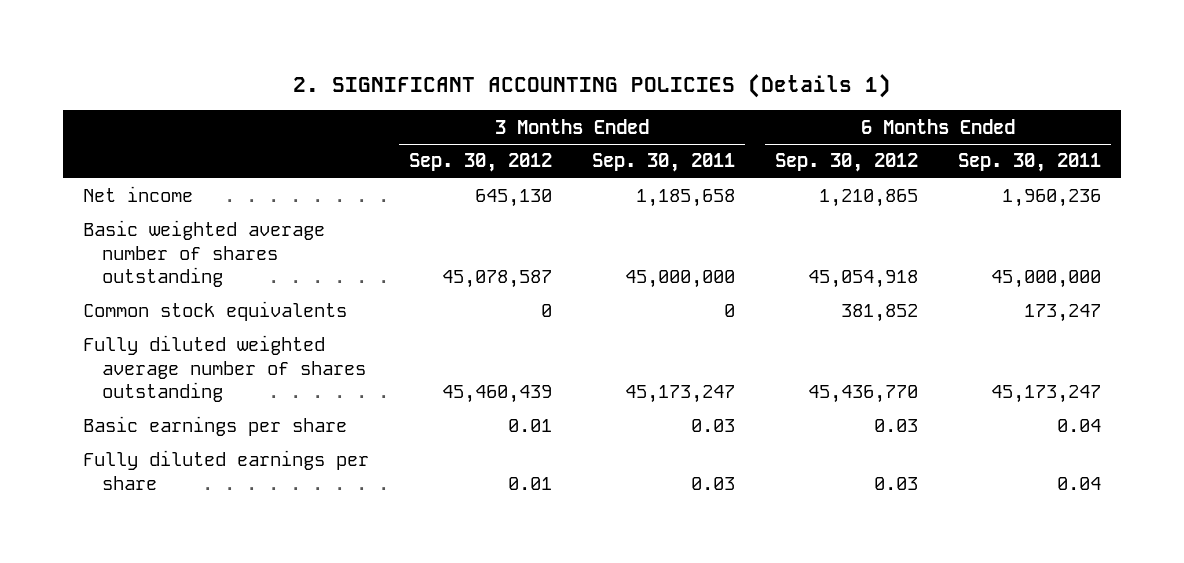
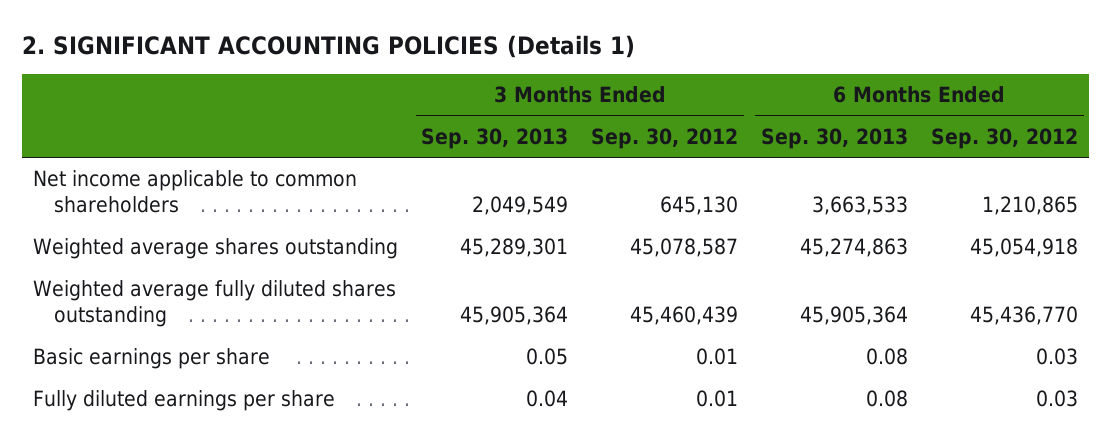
[591,153,735,173] Sep. 30, 2011 -> none
[957,153,1101,173] Sep. 30, 2011 -> none
none -> [421,127,569,149] Sep. 30, 2013
none -> [760,127,908,149] Sep. 30, 2013
[83,301,348,322] Common stock equivalents -> none
[83,186,194,203] Net income -> [33,170,358,214] Net income applicable to common shareholders
[83,220,326,288] Basic weighted average number of shares outstanding -> [33,238,399,260] Weighted average shares outstanding
[83,335,367,403] Fully diluted weighted average number of shares outstanding -> [33,280,397,328] Weighted average fully diluted shares outstanding

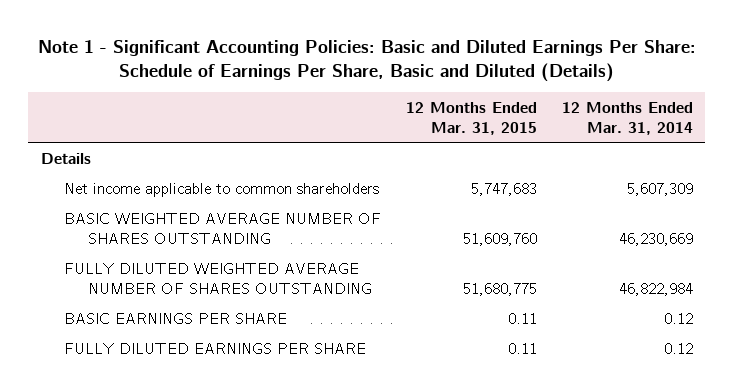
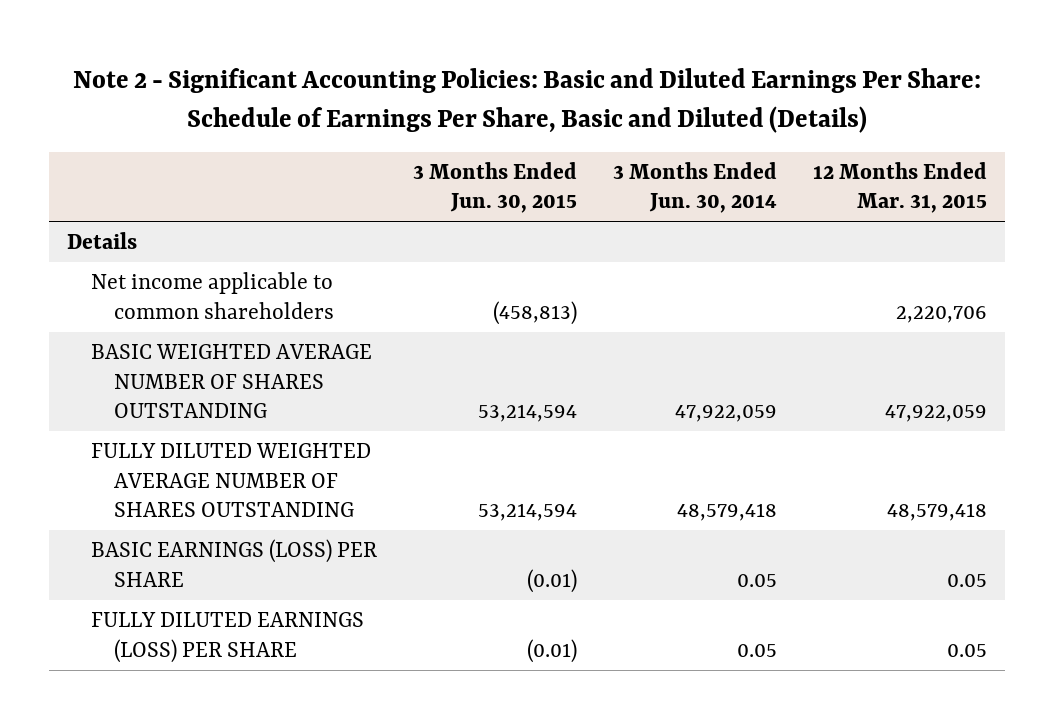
[37,39,696,82] Note 1 - Significant Accounting Policies: Basic and Diluted Earnings Per Share: Schedule of Earnings Per Share, Basic and Diluted (Details) -> [72,67,981,133] Note 2 - Significant Accounting Policies: Basic and Diluted Earnings Per Share: Schedule of Earnings Per Share, Basic and Diluted (Details)
[561,101,693,135] 12 Months Ended Mar. 31, 2014 -> none
none -> [412,161,577,214] 3 Months Ended Jun. 30, 2015
none -> [612,161,777,214] 3 Months Ended Jun. 30, 2014
[470,183,537,197] 5,747,683 -> [895,305,987,323] 2,220,706
[462,233,537,247] 51,609,760 -> [884,405,987,423] 47,922,059
[462,283,537,297] 51,680,775 -> [886,503,987,522] 48,579,418
[64,313,288,325] BASIC EARNINGS PER SHARE -> [90,539,377,587] BASIC EARNINGS (LOSS) PER SHARE
[507,313,537,325] 0.11 -> [946,573,987,587] 0.05
[64,343,367,355] FULLY DILUTED EARNINGS PER SHARE -> [90,612,364,663] FULLY DILUTED EARNINGS (LOSS) PER SHARE
[507,343,537,355] 0.11 -> [946,643,987,657] 0.05

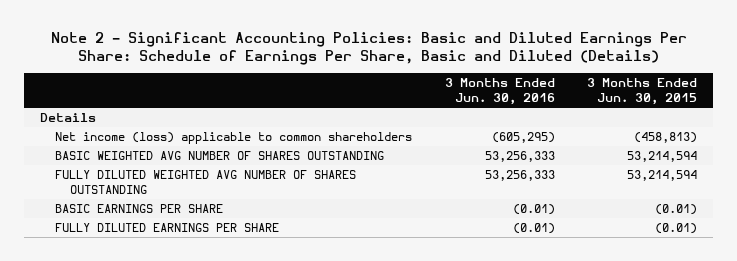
[612,161,777,214] 3 Months Ended Jun. 30, 2014 -> none
[812,161,987,214] 12 Months Ended Mar. 31, 2015 -> none
none -> [444,78,555,106] 3 Months Ended Jun. 30, 2016
[90,272,335,319] Net income applicable to common shareholders -> [55,132,413,145] Net income (loss) applicable to common shareholders
[90,344,372,419] BASIC WEIGHTED AVERAGE NUMBER OF SHARES OUTSTANDING -> [55,151,385,161] BASIC WEIGHTED AVG NUMBER OF SHARES OUTSTANDING
[90,443,371,518] FULLY DILUTED WEIGHTED AVERAGE NUMBER OF SHARES OUTSTANDING -> [55,170,357,194] FULLY DILUTED WEIGHTED AVG NUMBER OF SHARES OUTSTANDING
[90,539,377,587] BASIC EARNINGS (LOSS) PER SHARE -> [55,204,224,214] BASIC EARNINGS PER SHARE
[90,612,364,663] FULLY DILUTED EARNINGS (LOSS) PER SHARE -> [55,223,280,233] FULLY DILUTED EARNINGS PER SHARE

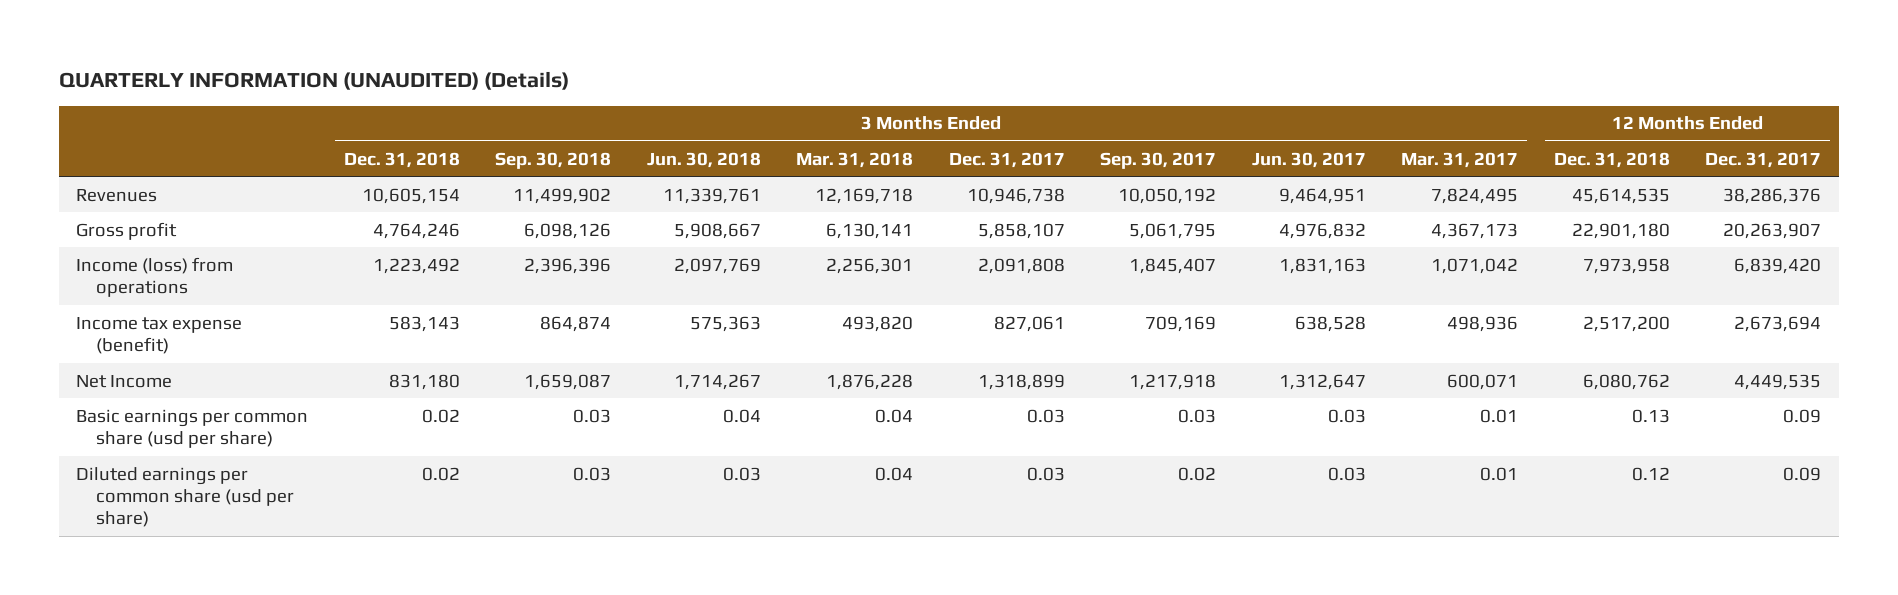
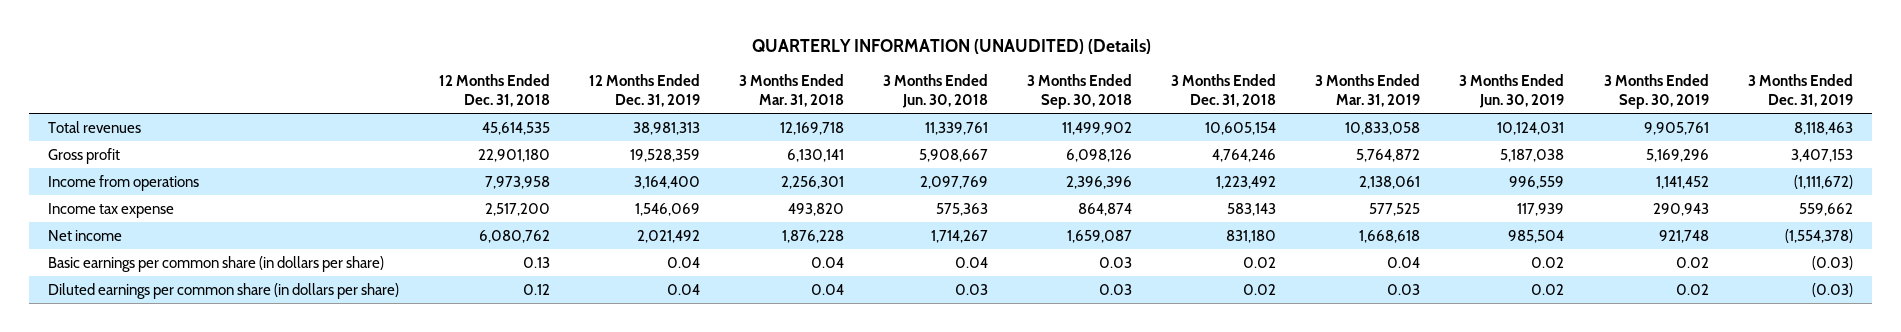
[948,151,1065,168] Dec. 31, 2017 -> none
[1100,151,1217,169] Sep. 30, 2017 -> none
[1251,151,1366,168] Jun. 30, 2017 -> none
[1401,151,1519,168] Mar. 31, 2017 -> none
[1705,151,1822,168] Dec. 31, 2017 -> none
none -> [588,73,700,108] 12 Months Ended Dec. 31, 2019
none -> [1315,73,1421,108] 3 Months Ended Mar. 31, 2019
none -> [1459,73,1565,109] 3 Months Ended Jun. 30, 2019
none -> [1603,73,1709,110] 3 Months Ended Sep. 30, 2019
none -> [1747,73,1853,108] 3 Months Ended Dec. 31, 2019
[76,188,158,202] Revenues -> [48,120,142,133] Total revenues
[76,256,234,298] Income (loss) from operations -> [48,174,200,191] Income from operations
[76,316,243,355] Income tax expense (benefit) -> [48,202,175,218] Income tax expense
[76,374,173,388] Net Income -> [48,229,123,241] Net income
[76,408,309,449] Basic earnings per common share (usd per share) -> [48,255,385,272] Basic earnings per common share (in dollars per share)
[76,466,294,528] Diluted earnings per common share (usd per share) -> [48,282,400,299] Diluted earnings per common share (in dollars per share)

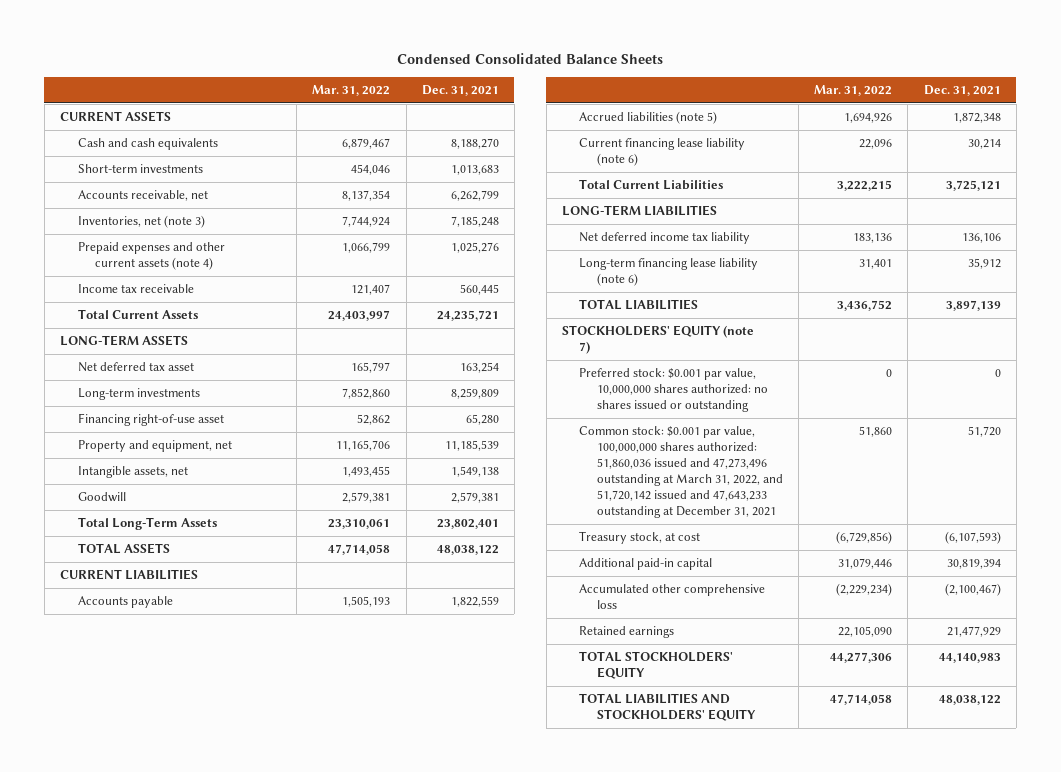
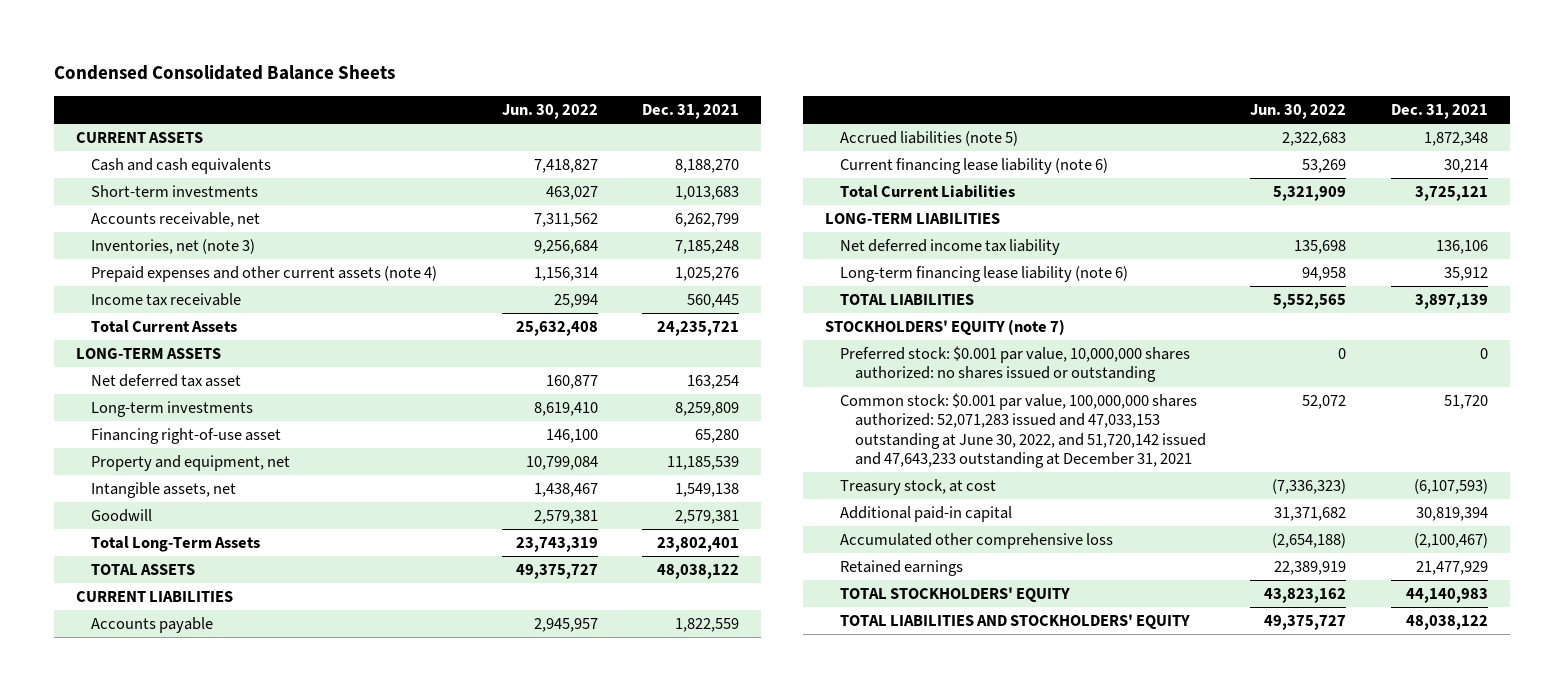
[312,85,391,97] Mar. 31, 2022 -> none
none -> [501,104,598,120] Jun. 30, 2022
[579,426,784,519] Common stock: $0.001 par value, 100,000,000 shares authorized: 51,860,036 issued and 47,273,496 outstanding at March 31, 2022, and 51,720,142 issued and 47,643,233 outstanding at December 31, 2021 -> [839,393,1207,468] Common stock: $0.001 par value, 100,000,000 shares authorized: 52,071,283 issued and 47,033,153 outstanding at June 30, 2022, and 51,720,142 issued and 47,643,233 outstanding at December 31, 2021

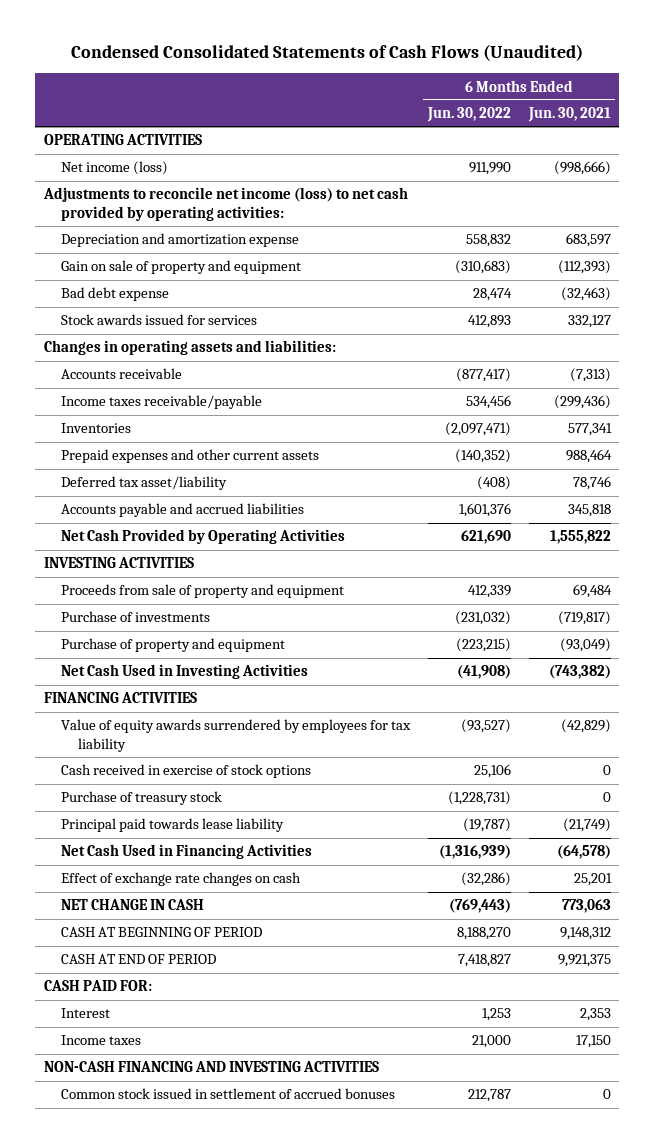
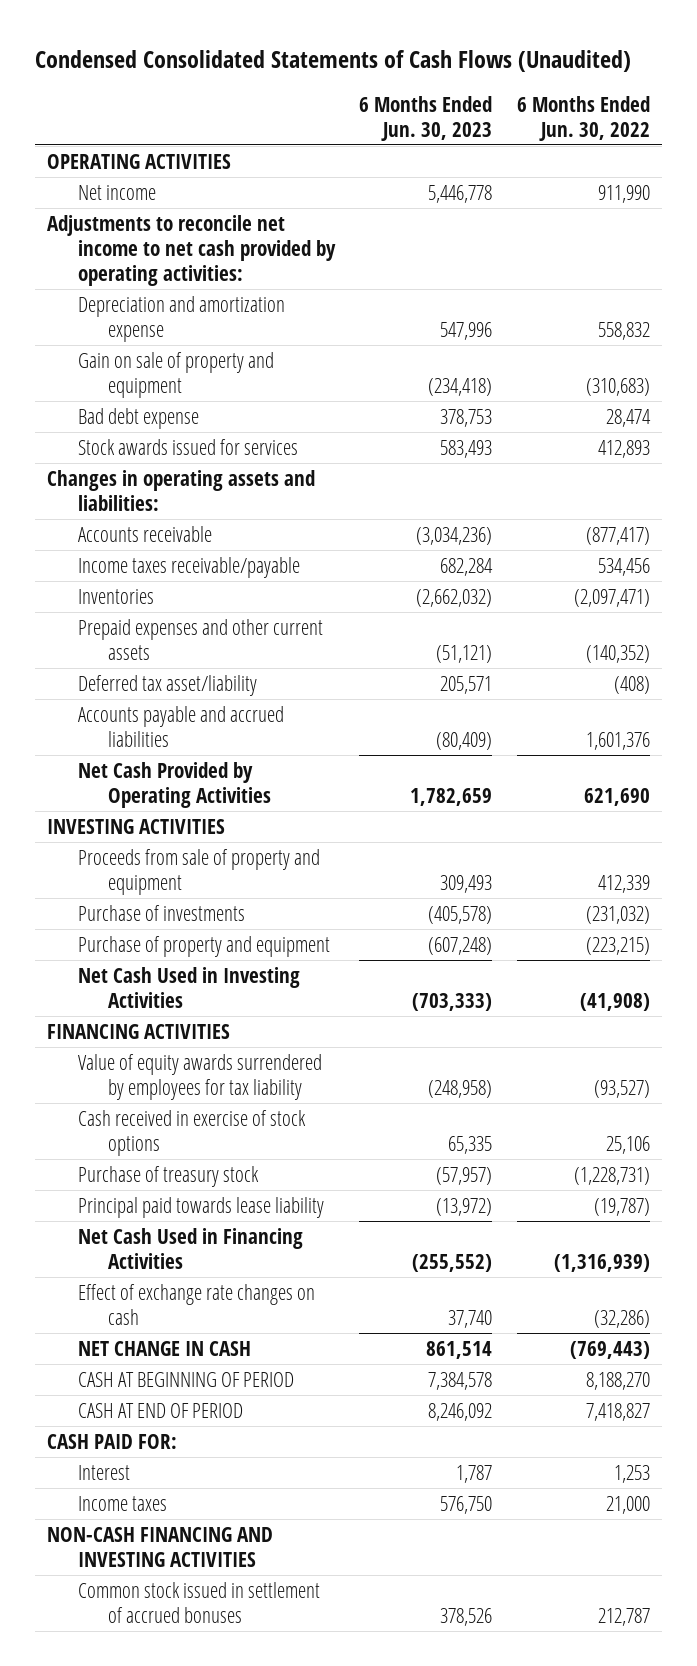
[527,107,611,123] Jun. 30, 2021 -> none
none -> [359,95,493,141] 6 Months Ended Jun. 30, 2023
[60,161,168,176] Net income (loss) -> [77,185,156,201] Net income
[42,187,408,221] Adjustments to reconcile net income (loss) to net cash provided by operating activities: -> [47,215,336,286] Adjustments to reconcile net income to net cash provided by operating activities:

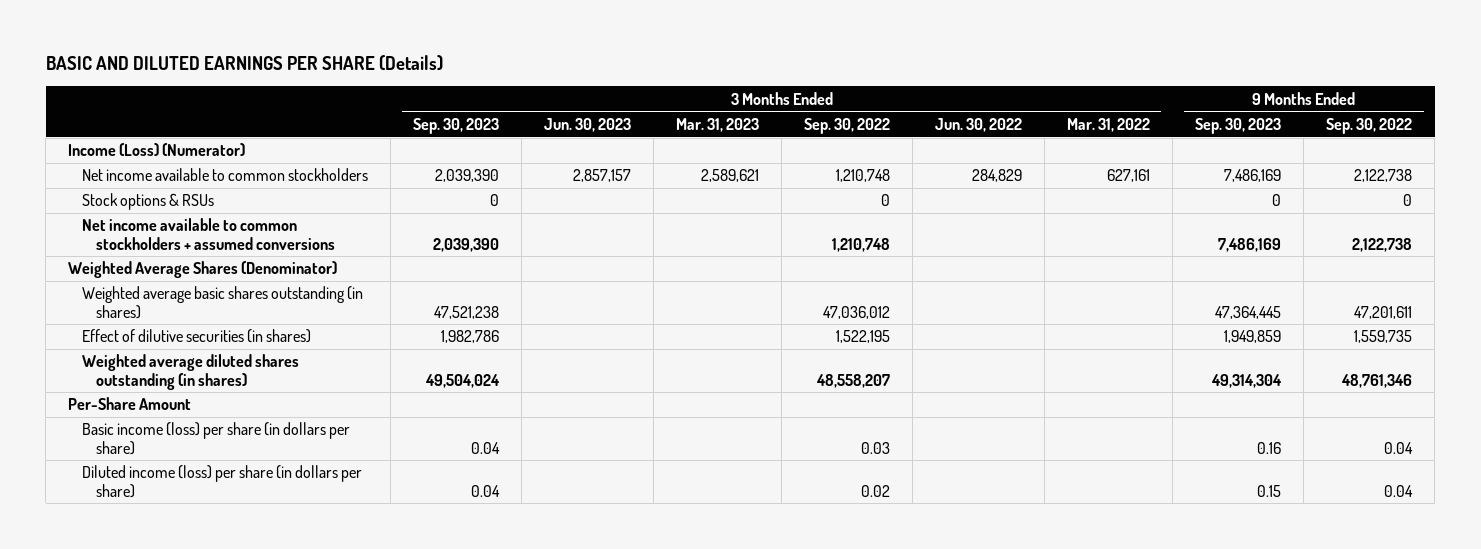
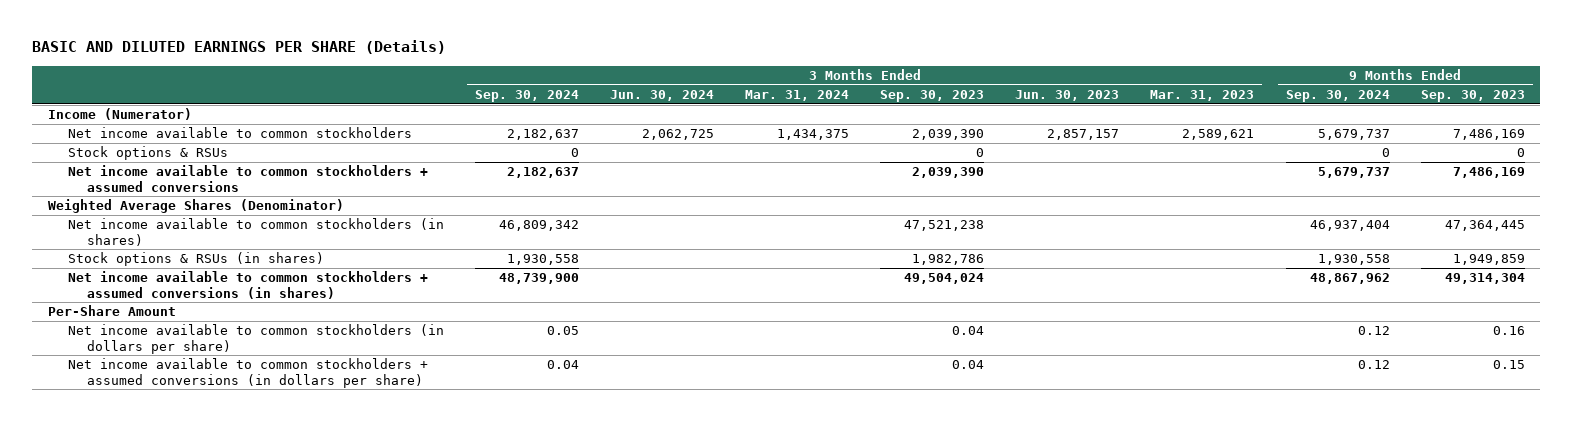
[804,117,891,134] Sep. 30, 2022 -> none
[935,117,1023,132] Jun. 30, 2022 -> none
[1067,117,1151,132] Mar. 31, 2022 -> none
[1326,117,1413,134] Sep. 30, 2022 -> none
none -> [474,90,579,103] Sep. 30, 2024
none -> [609,90,714,102] Jun. 30, 2024
none -> [745,90,850,102] Mar. 31, 2024
none -> [1285,90,1390,103] Sep. 30, 2024
[68,143,246,157] Income (Loss) (Numerator) -> [47,108,192,121] Income (Numerator)
[81,286,363,319] Weighted average basic shares outstanding (in shares) -> [67,218,444,246] Net income available to common stockholders (in shares)
[81,329,311,344] Effect of dilutive securities (in shares) -> [67,252,324,267] Stock options & RSUs (in shares)
[81,354,299,390] Weighted average diluted shares outstanding (in shares) -> [67,271,428,299] Net income available to common stockholders + assumed conversions (in shares)
[81,422,350,455] Basic income (loss) per share (in dollars per share) -> [67,324,444,354] Net income available to common stockholders (in dollars per share)
[81,465,362,498] Diluted income (loss) per share (in dollars per share) -> [67,358,428,388] Net income available to common stockholders + assumed conversions (in dollars per share)

